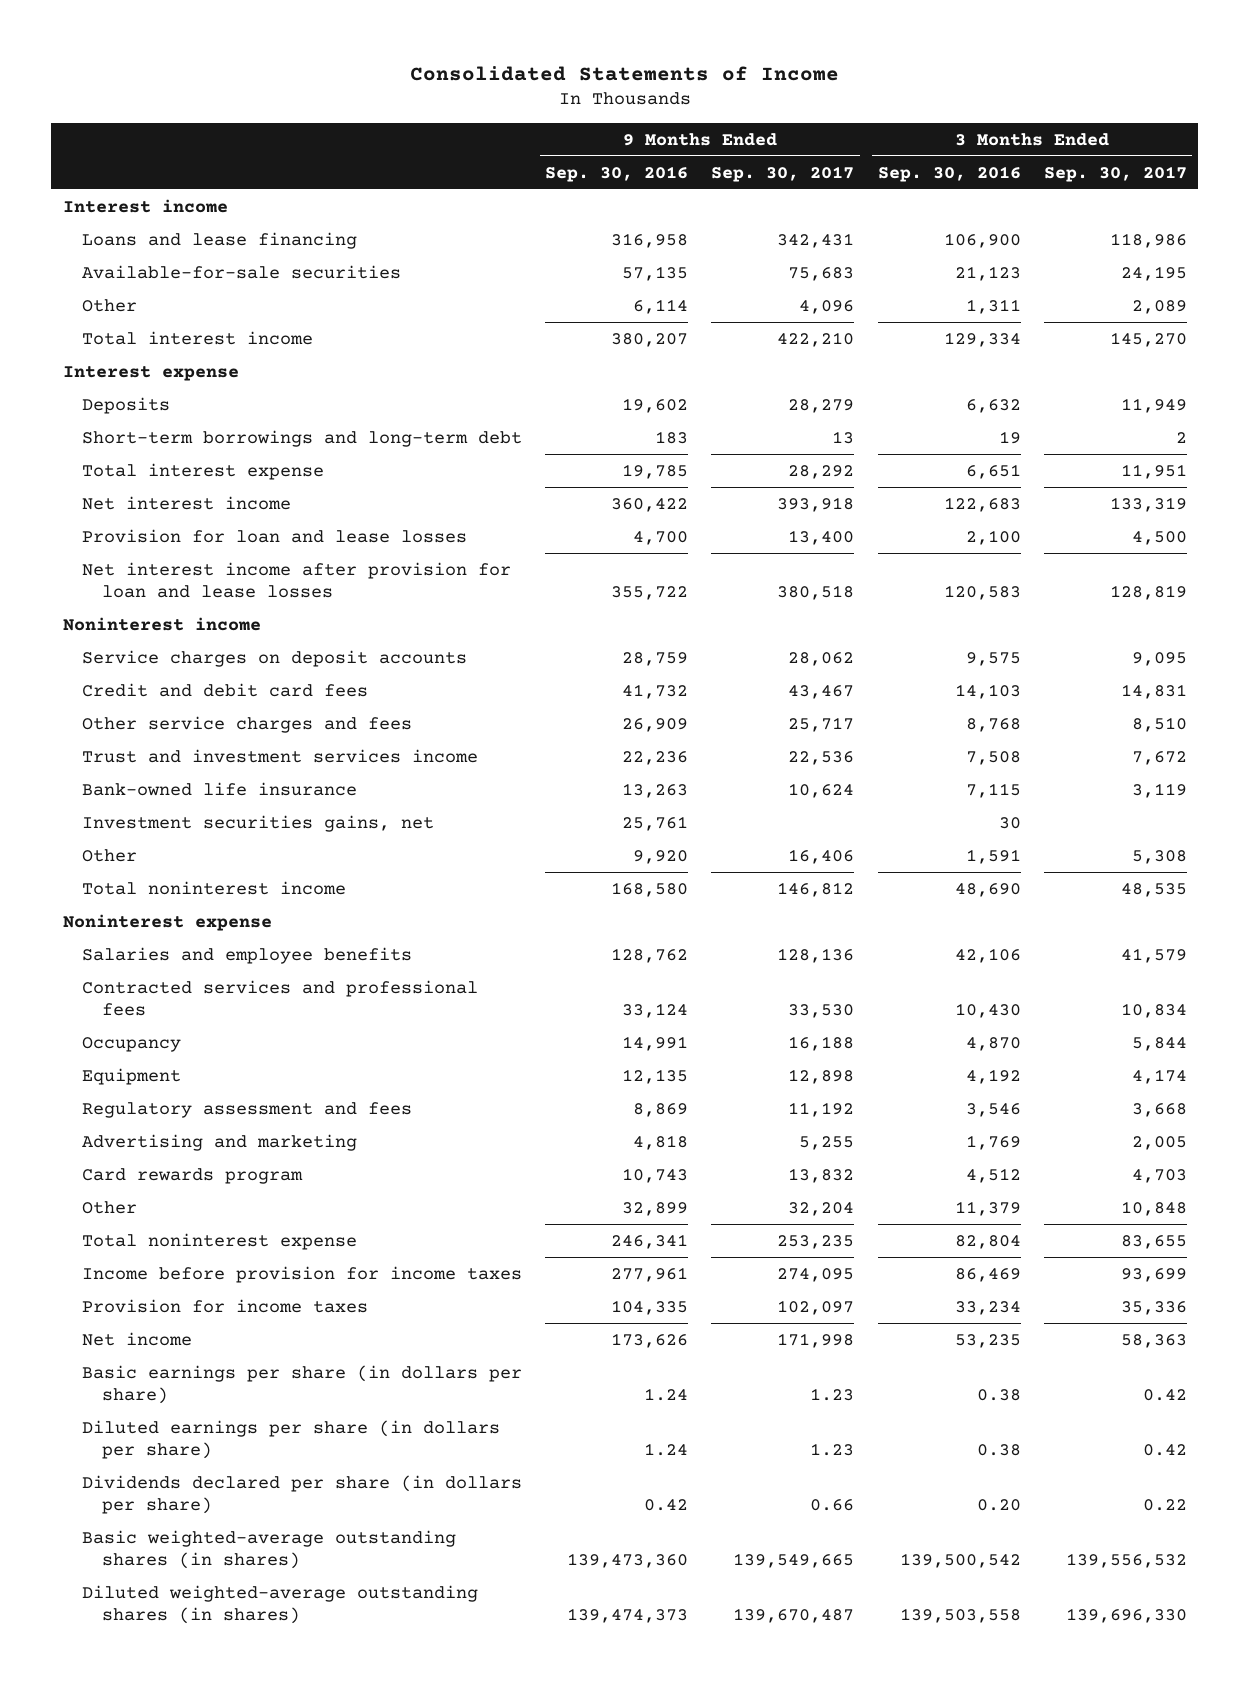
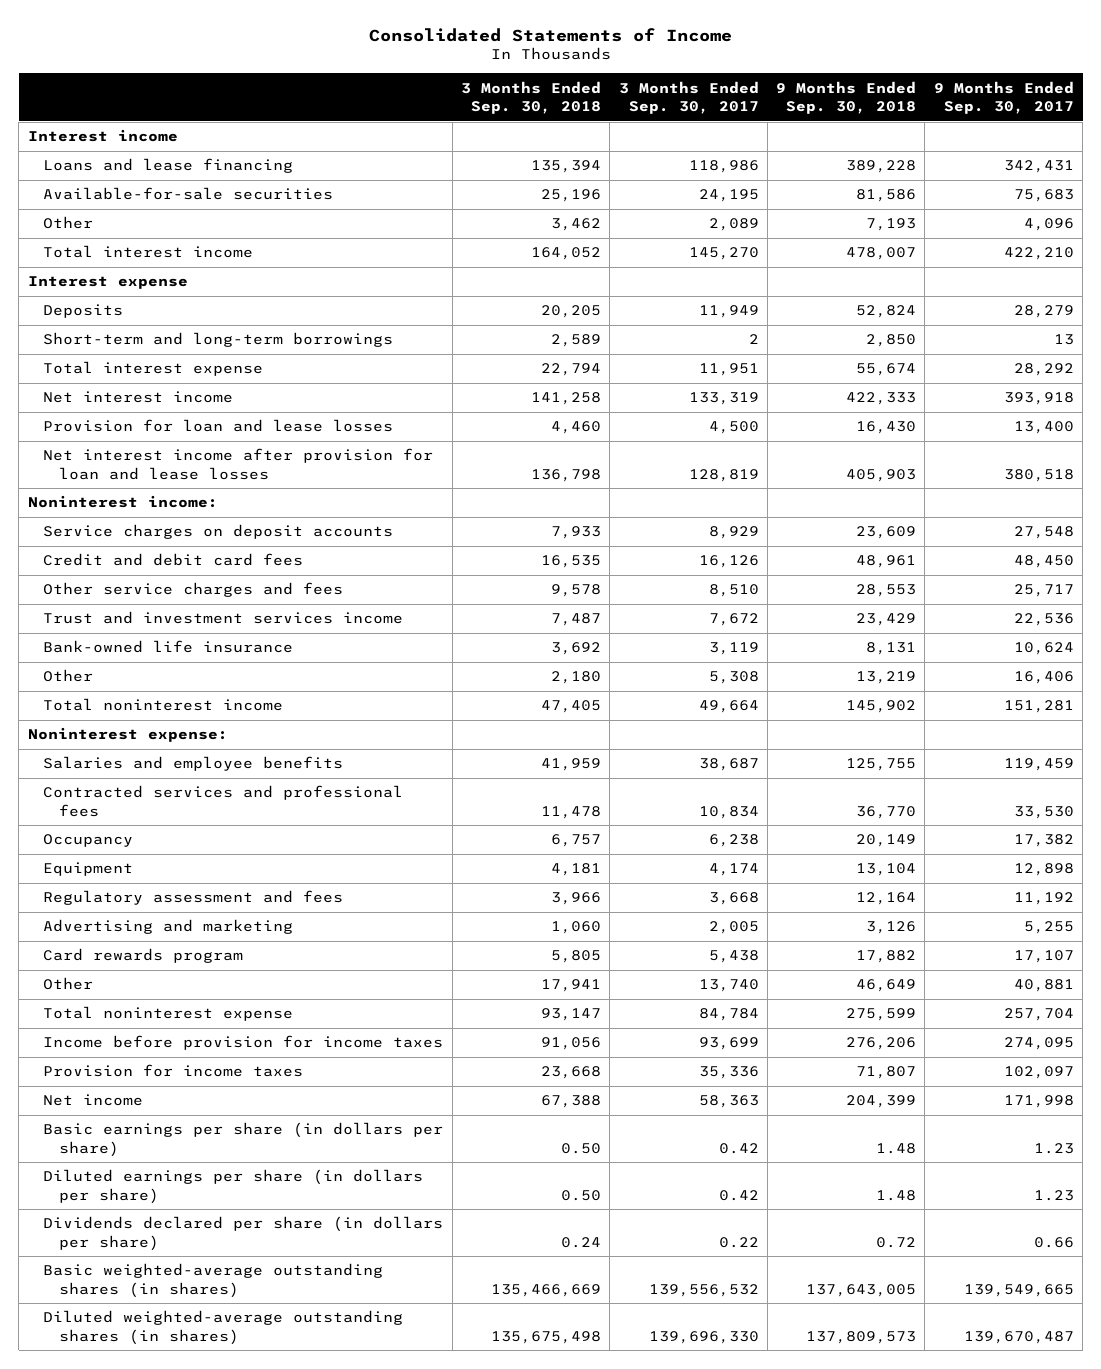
[545,165,689,182] Sep. 30, 2016 -> none
[877,165,1021,182] Sep. 30, 2016 -> none
none -> [461,80,602,114] 3 Months Ended Sep. 30, 2018
none -> [776,80,917,114] 9 Months Ended Sep. 30, 2018
[82,429,523,447] Short-term borrowings and long-term debt -> [43,332,394,348] Short-term and long-term borrowings
[62,616,261,631] Noninterest income -> [27,495,218,509] Noninterest income:
[788,651,855,666] 28,062 -> [1013,526,1074,540] 27,548
[1131,651,1187,666] 9,095 -> [708,526,759,540] 8,929
[788,684,855,699] 43,467 -> [1013,555,1074,569] 48,450
[1120,683,1187,699] 14,831 -> [698,555,759,569] 16,126
[82,814,435,832] Investment securities gains, net -> none
[777,881,855,897] 146,812 -> [1003,700,1074,714] 151,281
[1120,882,1187,897] 48,535 -> [698,700,759,714] 49,664
[62,913,272,931] Noninterest expense -> [27,727,228,743] Noninterest expense:
[777,947,855,963] 128,136 -> [1003,758,1074,772] 119,459
[1120,947,1187,963] 41,579 -> [698,758,759,772] 38,687
[788,1035,855,1051] 16,188 -> [1013,834,1074,848] 17,382
[1131,1036,1187,1051] 5,844 -> [708,834,759,848] 6,238
[788,1167,855,1183] 13,832 -> [1013,950,1074,964] 17,107
[1131,1168,1187,1183] 4,703 -> [708,950,759,964] 5,438
[788,1201,855,1216] 32,204 -> [1013,979,1074,993] 40,881
[1120,1200,1187,1216] 10,848 -> [698,979,759,993] 13,740
[777,1234,855,1249] 253,235 -> [1003,1008,1074,1022] 257,704
[1120,1234,1187,1249] 83,655 -> [698,1008,759,1022] 84,784

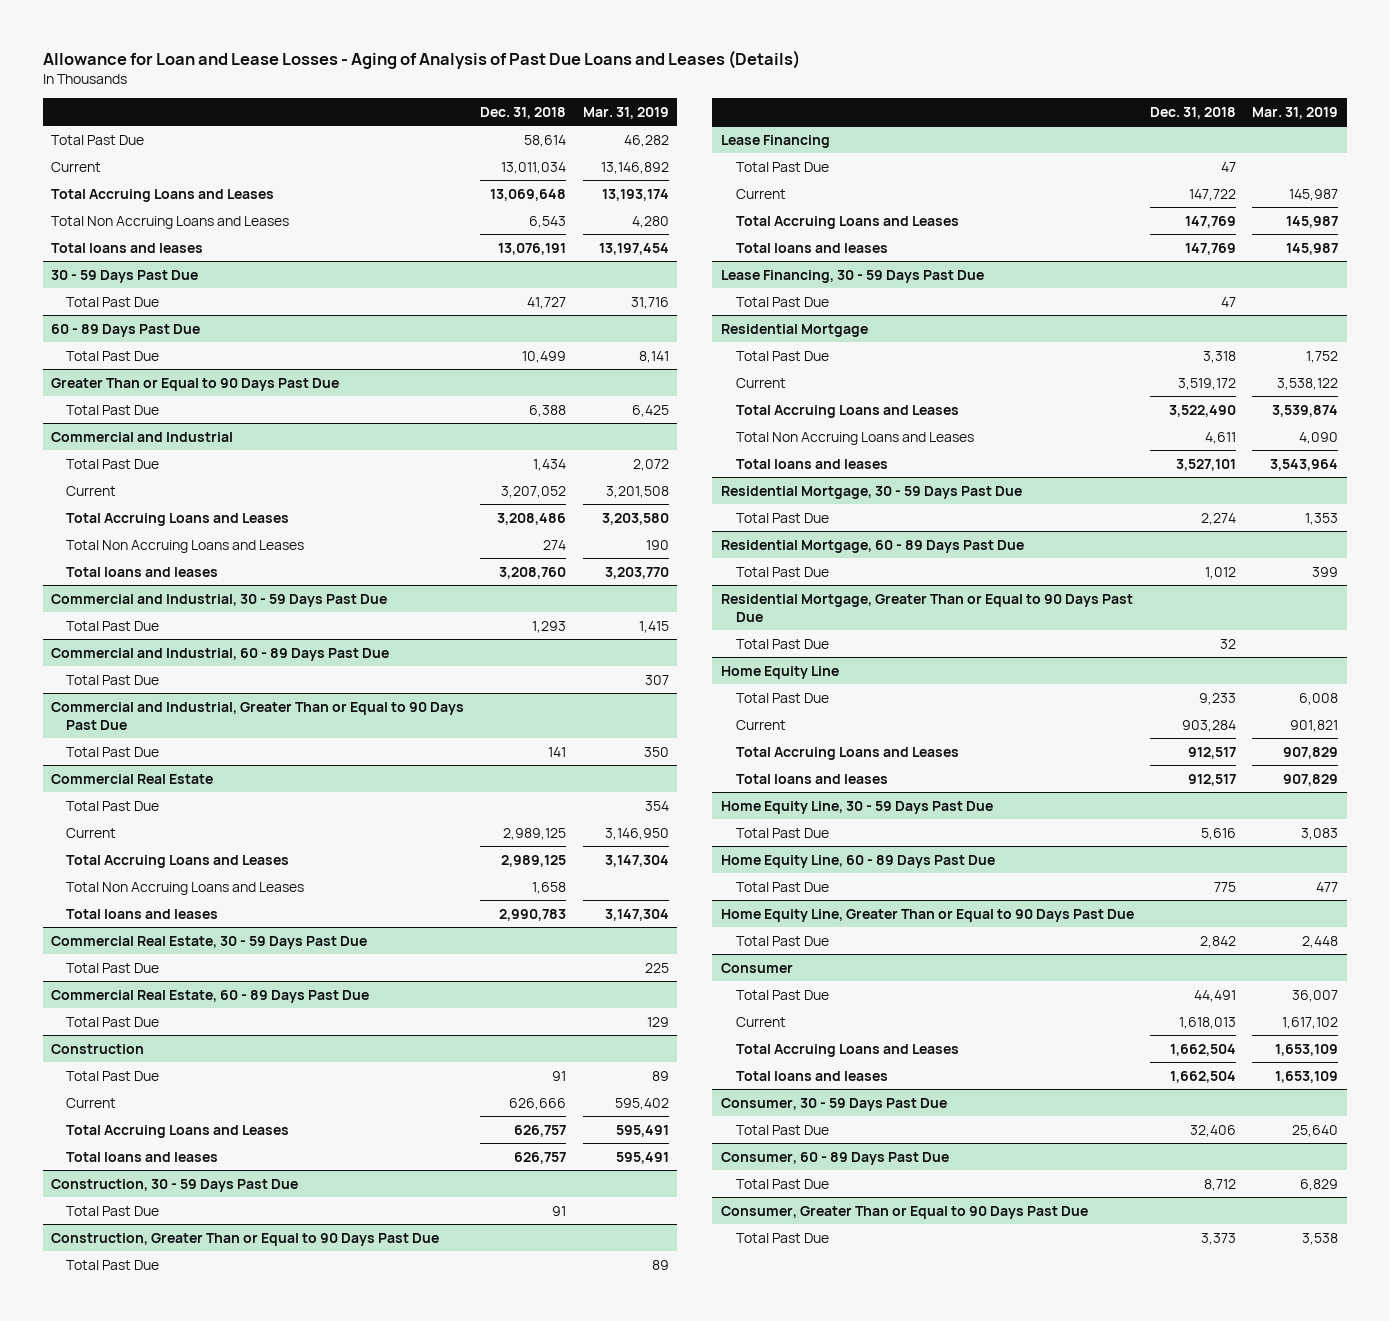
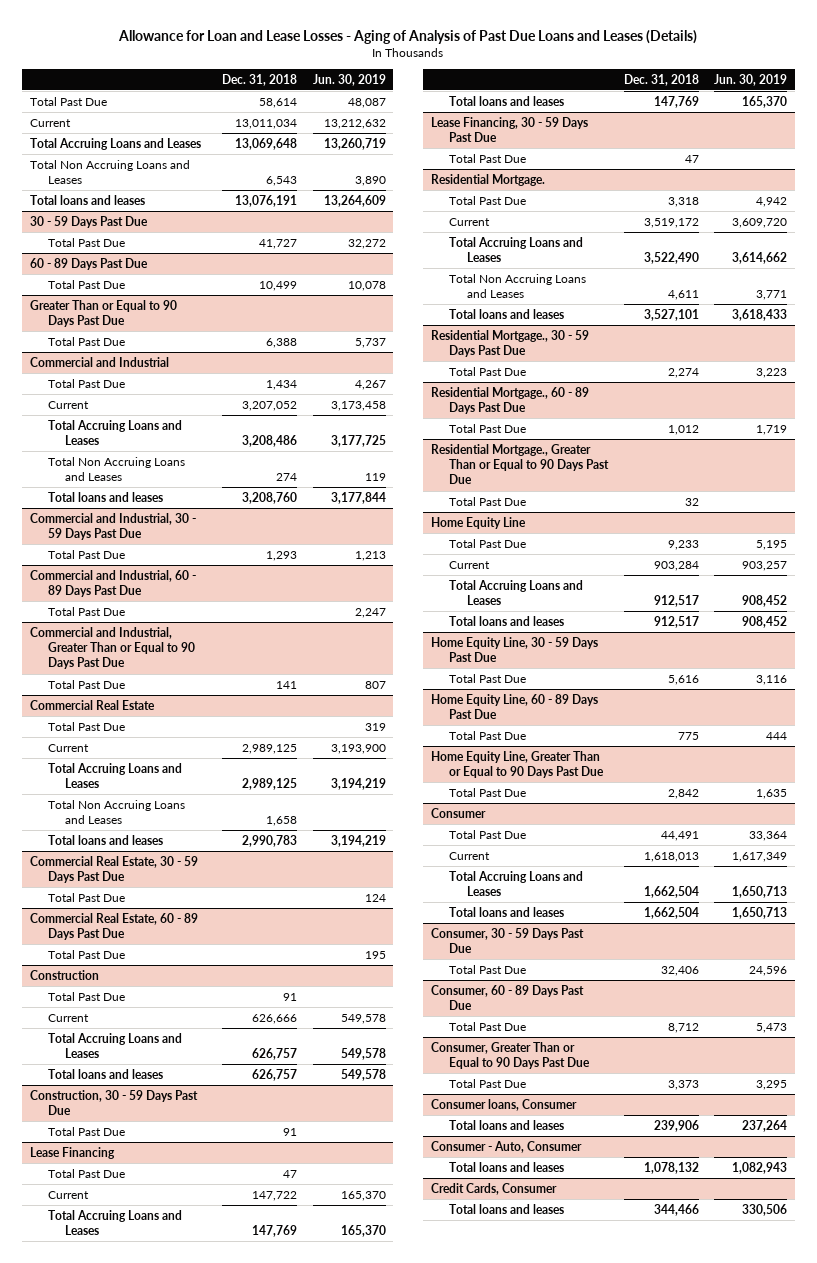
[582,106,669,119] Mar. 31, 2019 -> none
none -> [312,73,386,86] Jun. 30, 2019
[50,1232,439,1246] Construction, Greater Than or Equal to 90 Days Past Due -> none
[66,1259,160,1270] Total Past Due -> none
[720,323,868,337] Residential Mortgage -> [431,173,546,186] Residential Mortgage.
[720,485,1022,499] Residential Mortgage, 30 - 59 Days Past Due -> [431,329,590,358] Residential Mortgage., 30 - 59 Days Past Due
[720,539,1024,553] Residential Mortgage, 60 - 89 Days Past Due -> [431,386,590,415] Residential Mortgage., 60 - 89 Days Past Due
[720,593,1133,622] Residential Mortgage, Greater Than or Equal to 90 Days Past Due -> [431,443,610,485] Residential Mortgage., Greater Than or Equal to 90 Days Past Due
none -> [431,1098,578,1111] Consumer loans, Consumer
none -> [449,1119,565,1130] Total loans and leases
none -> [431,1140,583,1153] Consumer - Auto, Consumer
none -> [449,1161,565,1172] Total loans and leases
none -> [431,1182,558,1195] Credit Cards, Consumer
none -> [449,1203,565,1214] Total loans and leases

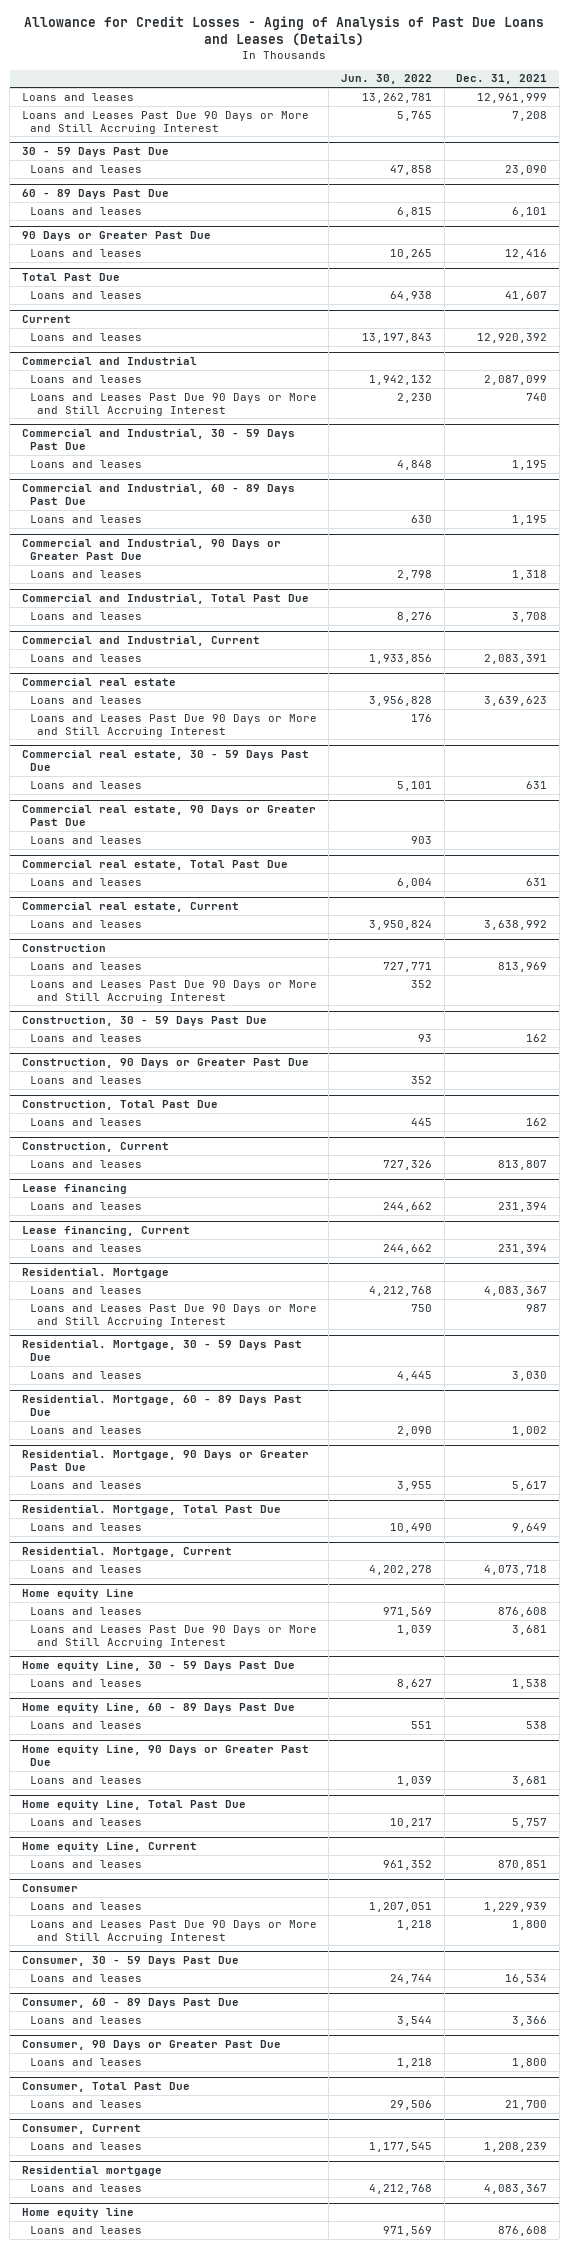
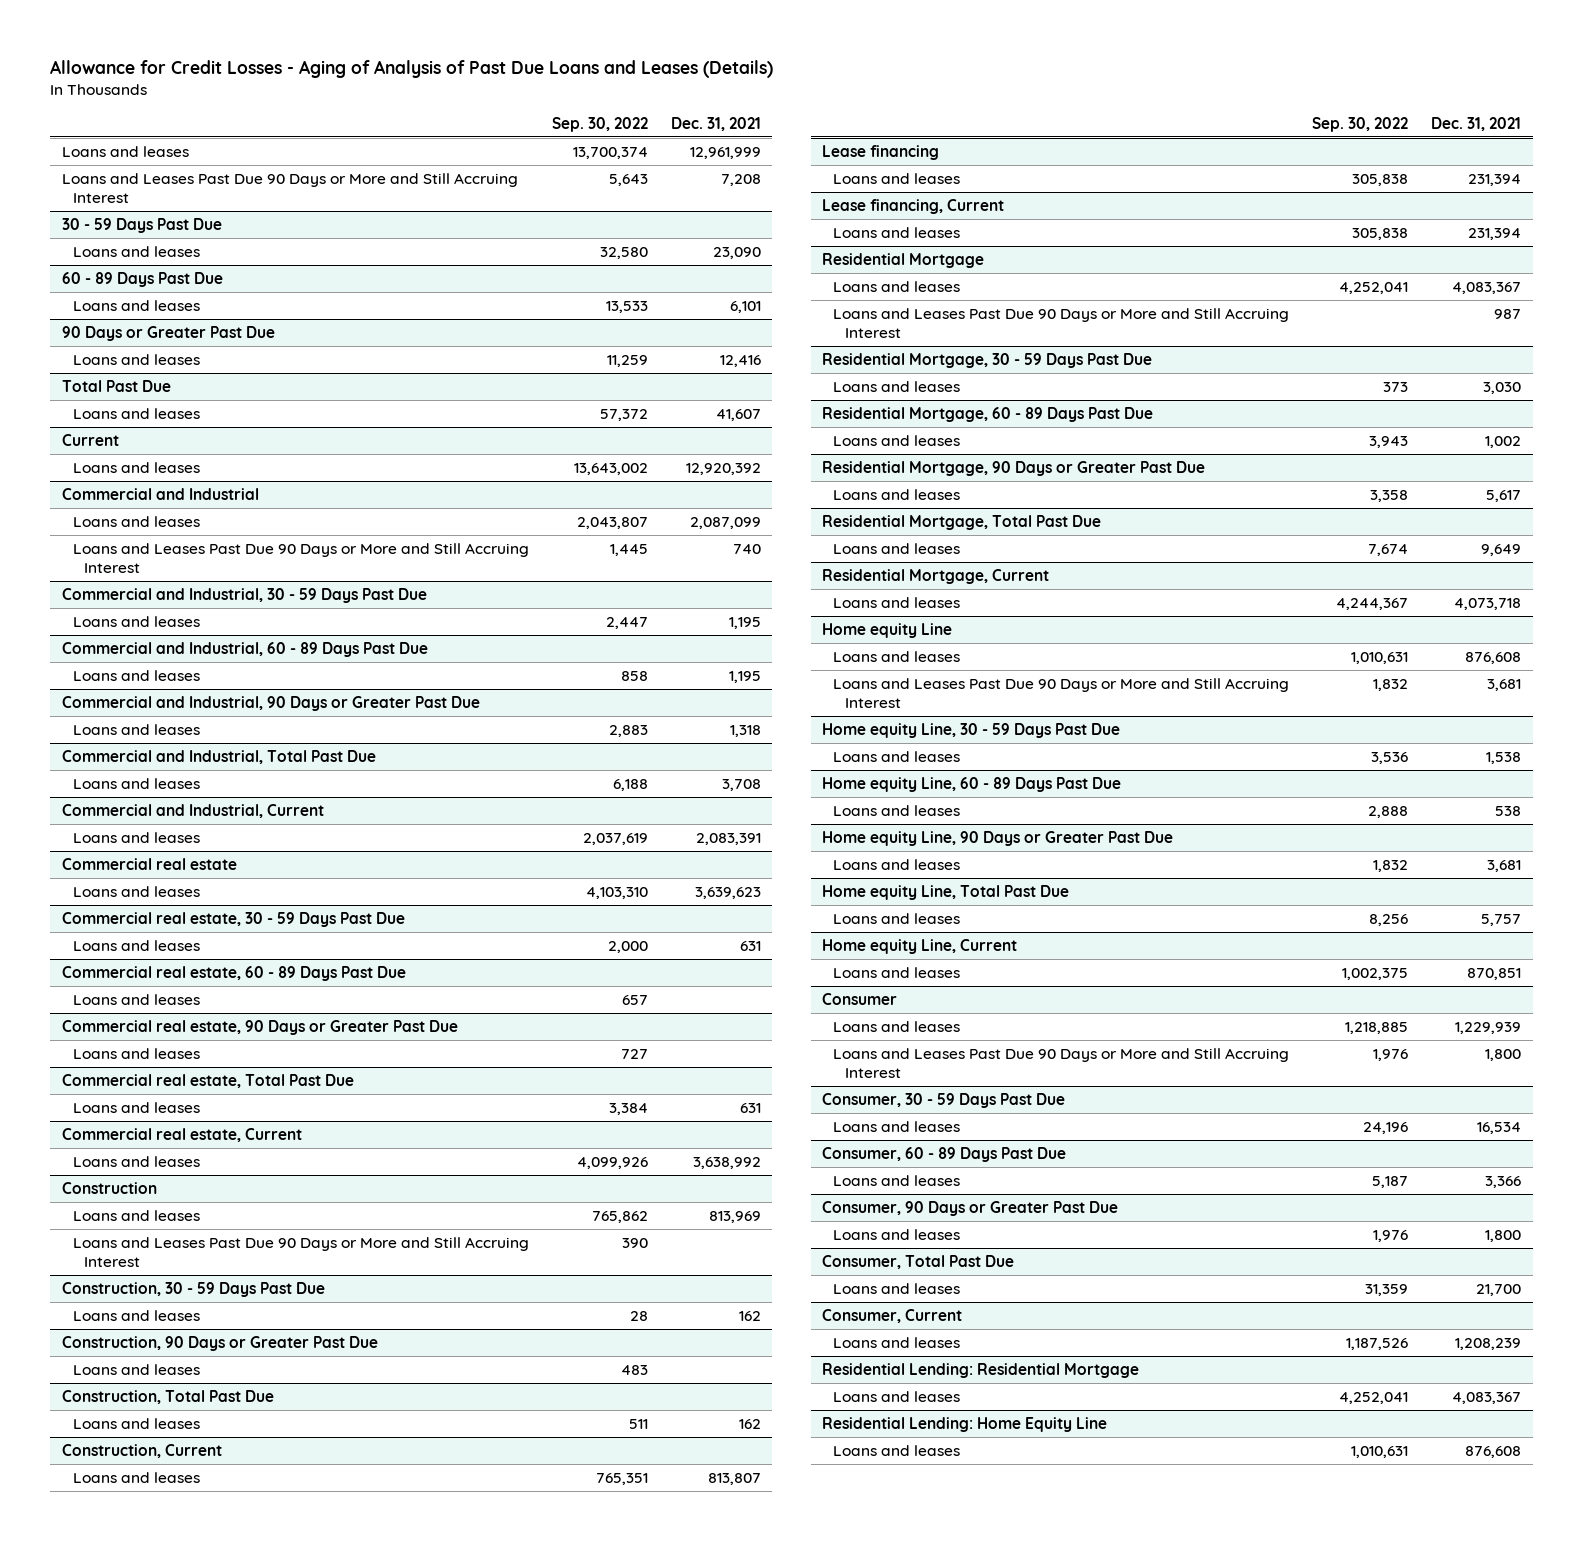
[340,74,432,85] Jun. 30, 2022 -> none
none -> [551,116,648,132] Sep. 30, 2022
[29,713,317,737] Loans and Leases Past Due 90 Days or More and Still Accruing Interest -> none
none -> [61,965,406,981] Commercial real estate, 60 - 89 Days Past Due
none -> [72,993,200,1005] Loans and leases
[21,1268,169,1279] Residential. Mortgage -> [822,252,985,268] Residential Mortgage
[21,1340,302,1361] Residential. Mortgage, 30 - 59 Days Past Due -> [822,352,1153,368] Residential Mortgage, 30 - 59 Days Past Due
[21,1395,302,1416] Residential. Mortgage, 60 - 89 Days Past Due -> [822,406,1154,422] Residential Mortgage, 60 - 89 Days Past Due
[21,1450,309,1471] Residential. Mortgage, 90 Days or Greater Past Due -> [822,460,1206,476] Residential Mortgage, 90 Days or Greater Past Due
[21,1505,281,1516] Residential. Mortgage, Total Past Due -> [822,514,1102,530] Residential Mortgage, Total Past Due
[21,1547,232,1558] Residential. Mortgage, Current -> [822,568,1050,584] Residential Mortgage, Current
[21,2166,162,2177] Residential mortgage -> [822,1362,1140,1378] Residential Lending: Residential Mortgage
[21,2208,134,2219] Home equity line -> [822,1416,1108,1432] Residential Lending: Home Equity Line

